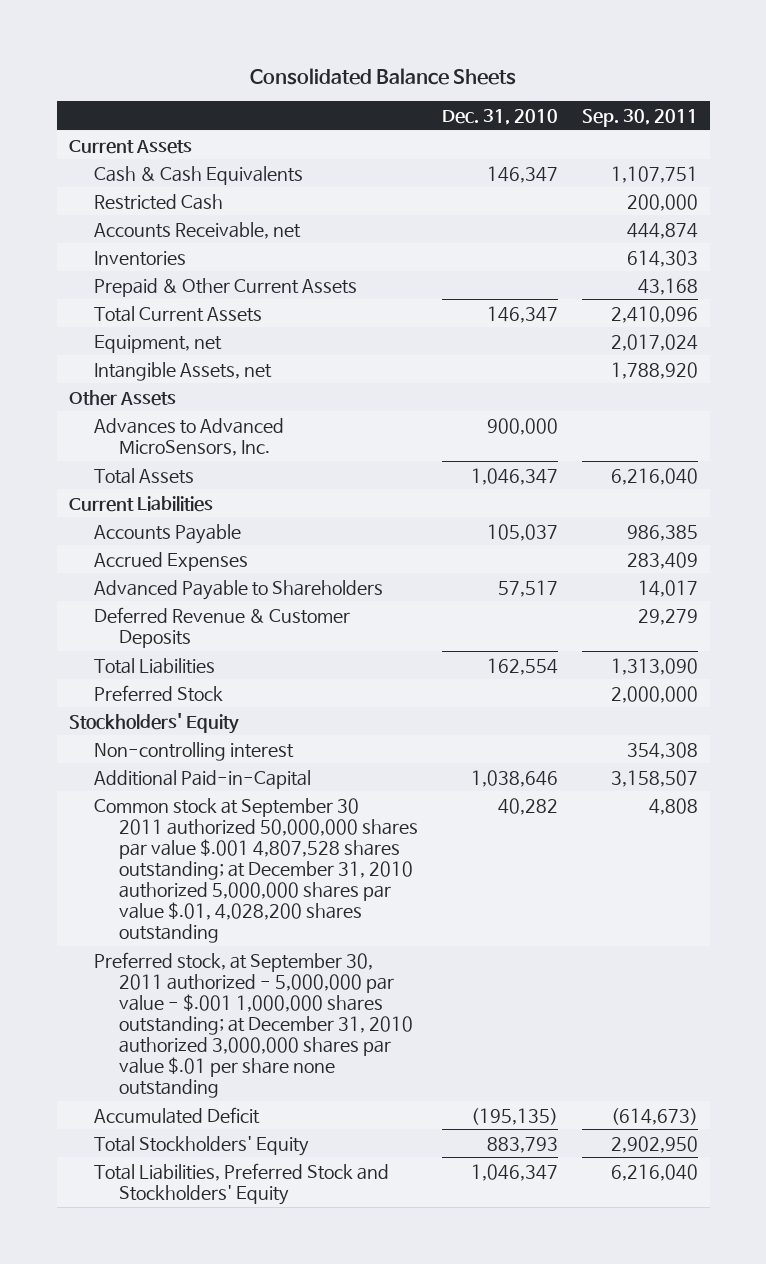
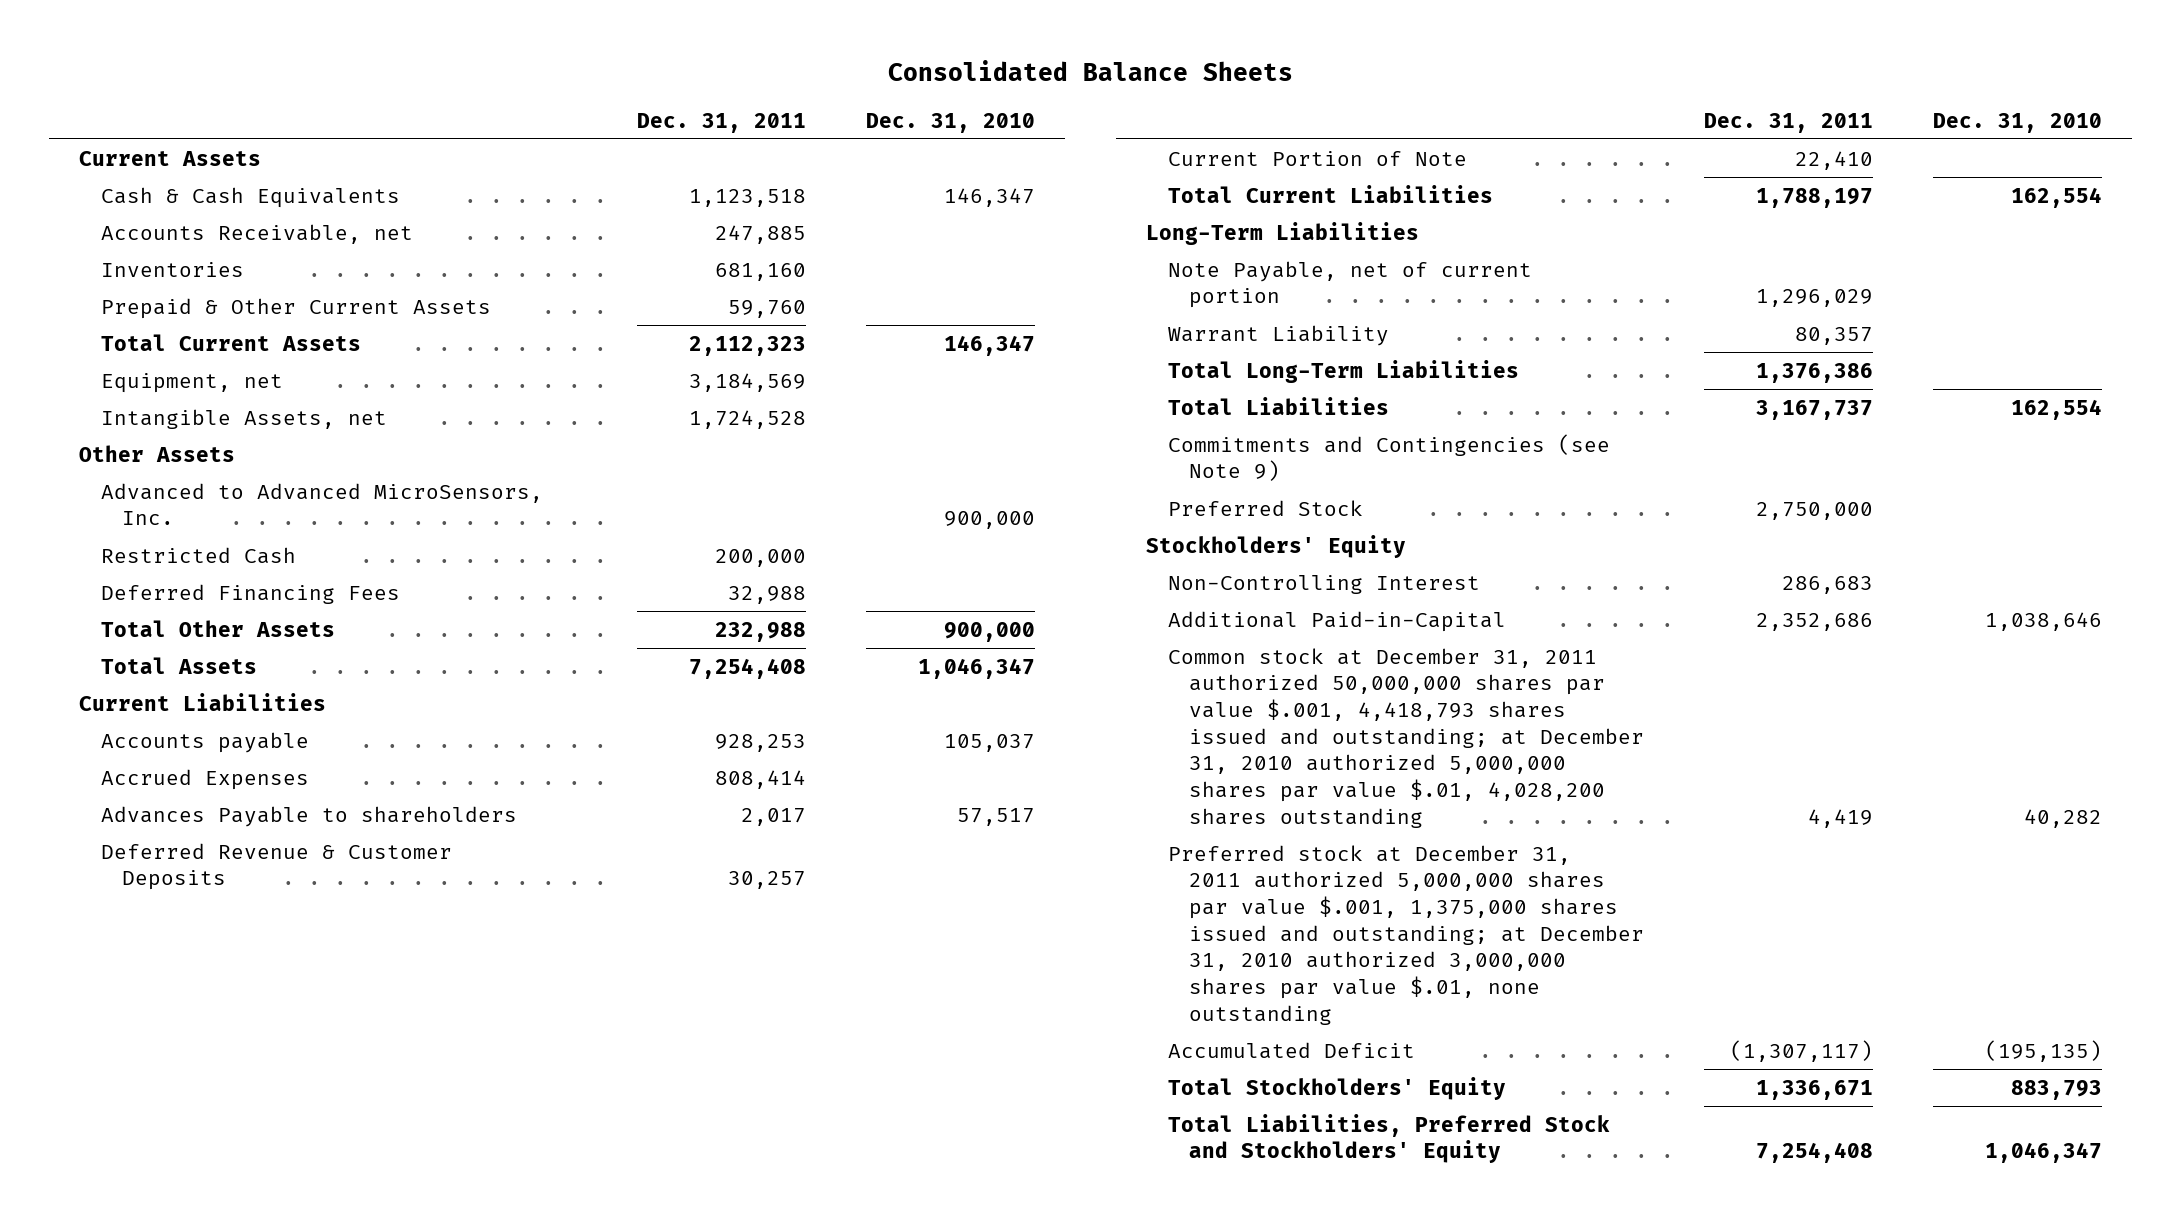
[581,108,698,127] Sep. 30, 2011 -> none
none -> [636,112,806,133] Dec. 31, 2011
none -> [100,482,543,526] Advanced to Advanced MicroSensors, Inc.
[93,193,223,210] Restricted Cash -> [100,546,296,564] Restricted Cash
none -> [100,583,400,604] Deferred Financing Fees
[93,417,284,456] Advances to Advanced MicroSensors, Inc. -> [100,619,335,637] Total Other Assets
[93,523,241,544] Accounts Payable -> [100,731,309,753] Accounts payable
[93,579,383,600] Advanced Payable to Shareholders -> [100,805,517,827] Advances Payable to shareholders
none -> [1167,150,1467,166] Current Portion of Note
none -> [1167,184,1493,203] Total Current Liabilities
none -> [1146,221,1420,245] Long-Term Liabilities
none -> [1167,260,1532,309] Note Payable, net of current portion
none -> [1167,324,1389,346] Warrant Liability
none -> [1167,359,1519,383] Total Long-Term Liabilities
none -> [1167,433,1610,482] Commitments and Contingencies (see Note 9)
[93,741,294,761] Non-controlling interest -> [1167,574,1480,594] Non-Controlling Interest
[93,797,419,944] Common stock at September 30 2011 authorized 50,000,000 shares par value $.001 4,807,528 shares outstanding; at December 31, 2010 authorized 5,000,000 shares par value $.01, 4,028,200 shares outstanding -> [1167,647,1645,828] Common stock at December 31, 2011 authorized 50,000,000 shares par value $.001, 4,418,793 shares issued and outstanding; at December 31, 2010 authorized 5,000,000 shares par value $.01, 4,028,200 shares outstanding
[93,951,414,1099] Preferred stock, at September 30, 2011 authorized - 5,000,000 par value - $.001 1,000,000 shares outstanding; at December 31, 2010 authorized 3,000,000 shares par value $.01 per share none outstanding -> [1167,844,1645,1025] Preferred stock at December 31, 2011 authorized 5,000,000 shares par value $.001, 1,375,000 shares issued and outstanding; at December 31, 2010 authorized 3,000,000 shares par value $.01, none outstanding

